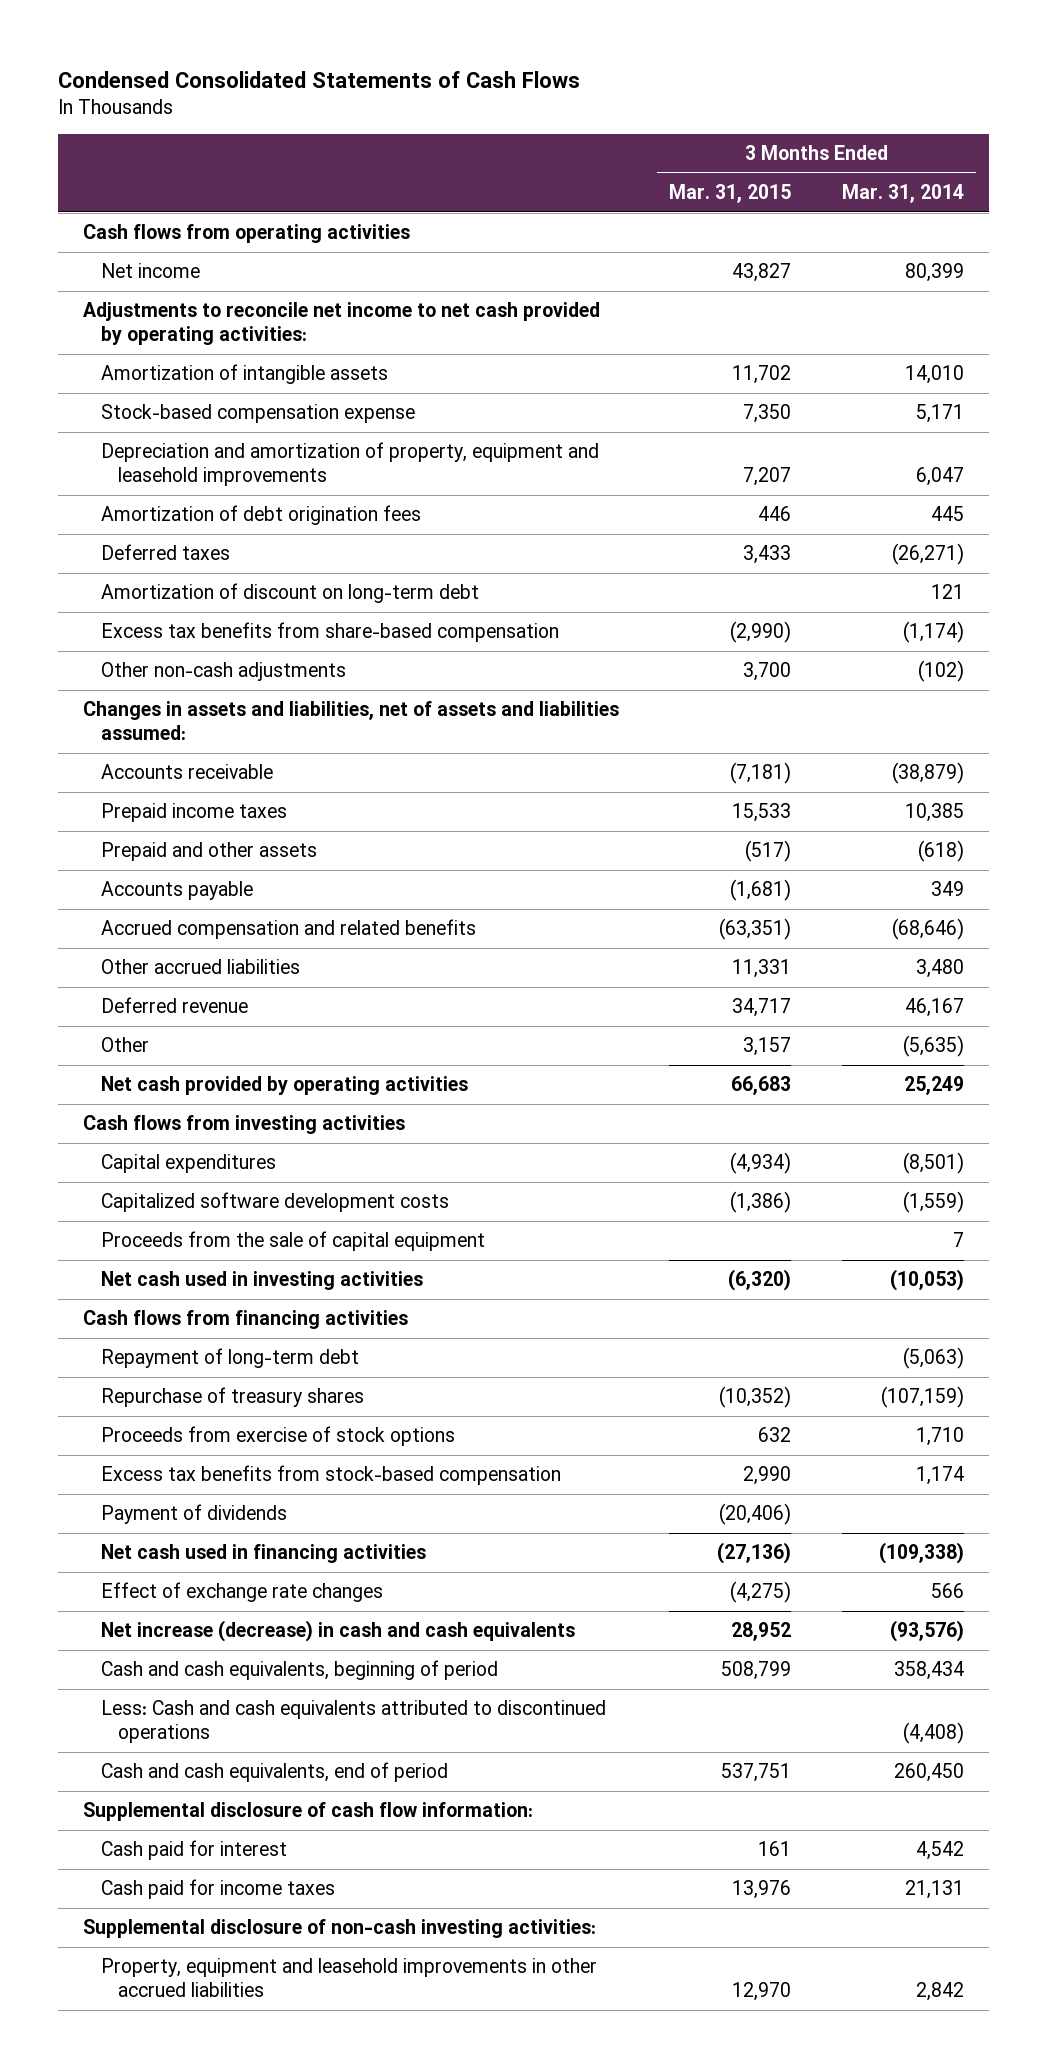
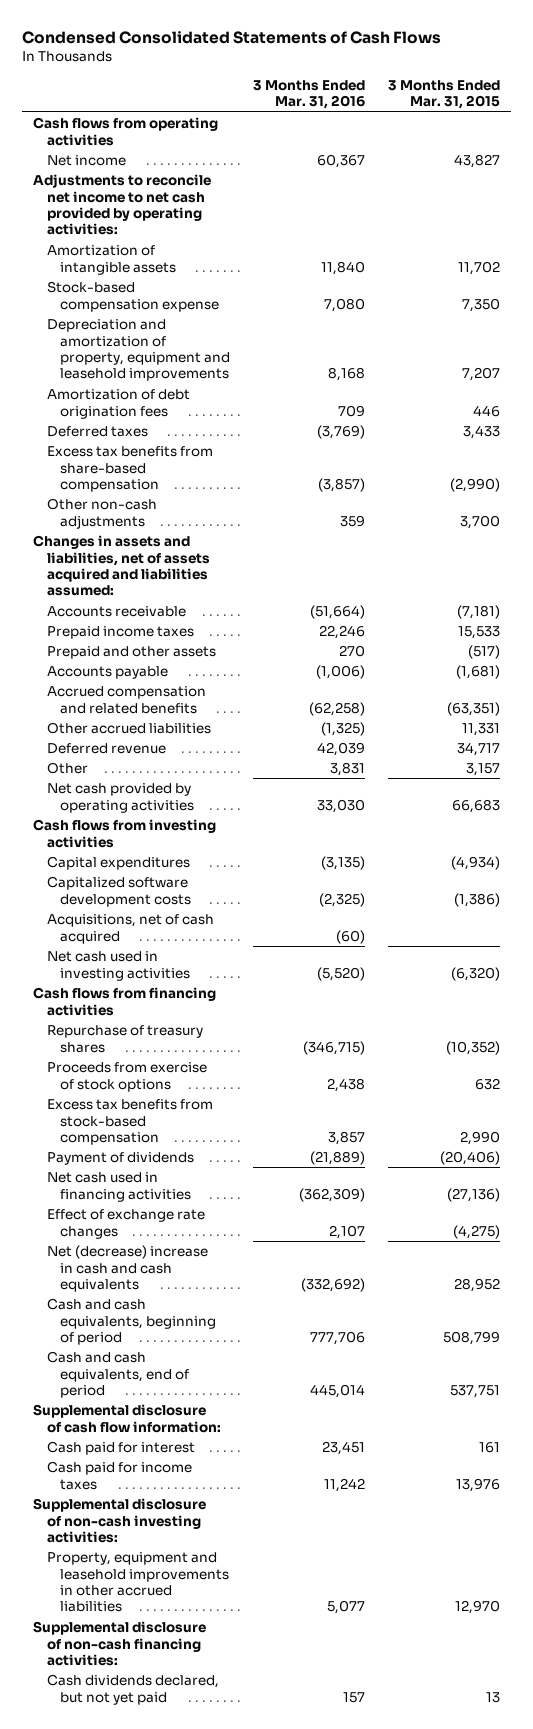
[841,184,964,204] Mar. 31, 2014 -> none
none -> [252,80,365,110] 3 Months Ended Mar. 31, 2016
[100,583,479,604] Amortization of discount on long-term debt -> none
[83,701,620,741] Changes in assets and liabilities, net of assets and liabilities assumed: -> [33,535,210,597] Changes in assets and liabilities, net of assets acquired and liabilities assumed:
[100,1231,485,1252] Proceeds from the sale of capital equipment -> none
none -> [46,914,214,944] Acquisitions, net of cash acquired
[100,1348,359,1369] Repayment of long-term debt -> none
[100,1620,575,1643] Net increase (decrease) in cash and cash equivalents -> [46,1245,208,1292] Net (decrease) increase in cash and cash equivalents
[100,1700,606,1744] Less: Cash and cash equivalents attributed to discontinued operations -> none
none -> [33,1621,207,1666] Supplemental disclosure of non-cash financing activities:
none -> [46,1674,219,1705] Cash dividends declared, but not yet paid

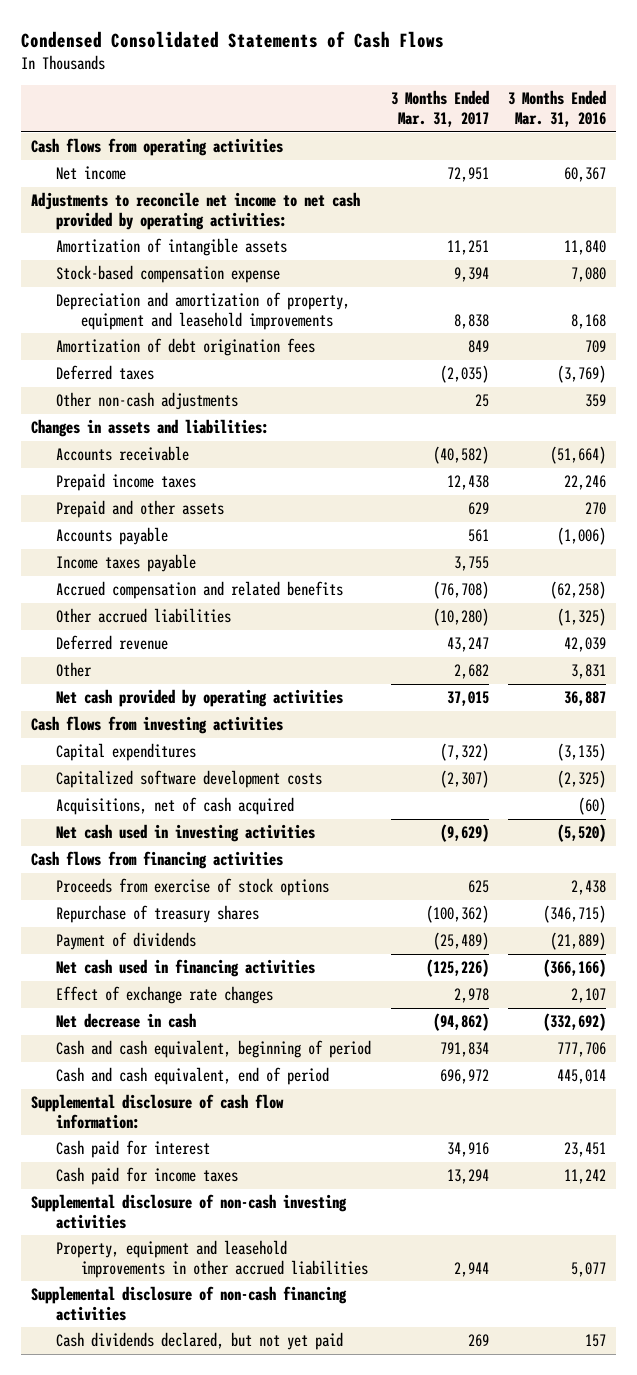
[387,80,500,110] 3 Months Ended Mar. 31, 2015 -> none
none -> [390,90,489,127] 3 Months Ended Mar. 31, 2017
[46,446,213,492] Excess tax benefits from share-based compensation -> none
[33,535,210,597] Changes in assets and liabilities, net of assets acquired and liabilities assumed: -> [30,419,269,438] Changes in assets and liabilities:
none -> [56,554,197,573] Income taxes payable
[316,798,365,813] 33,030 -> [564,691,607,707] 36,887
[46,1099,213,1145] Excess tax benefits from stock-based compensation -> none
[46,1025,203,1053] Repurchase of treasury shares -> [56,905,260,924] Repurchase of treasury shares
[298,1187,365,1202] (362,309) -> [543,959,607,978] (366,166)
[46,1245,208,1292] Net (decrease) increase in cash and cash equivalents -> [56,1013,197,1029] Net decrease in cash
[46,1298,216,1345] Cash and cash equivalents, beginning of period -> [56,1040,372,1059] Cash and cash equivalent, beginning of period
[46,1351,189,1398] Cash and cash equivalents, end of period -> [56,1067,330,1086] Cash and cash equivalent, end of period
[33,1498,207,1543] Supplemental disclosure of non-cash investing activities: -> [30,1194,347,1229] Supplemental disclosure of non-cash investing activities
[33,1621,207,1666] Supplemental disclosure of non-cash financing activities: -> [30,1286,347,1321] Supplemental disclosure of non-cash financing activities

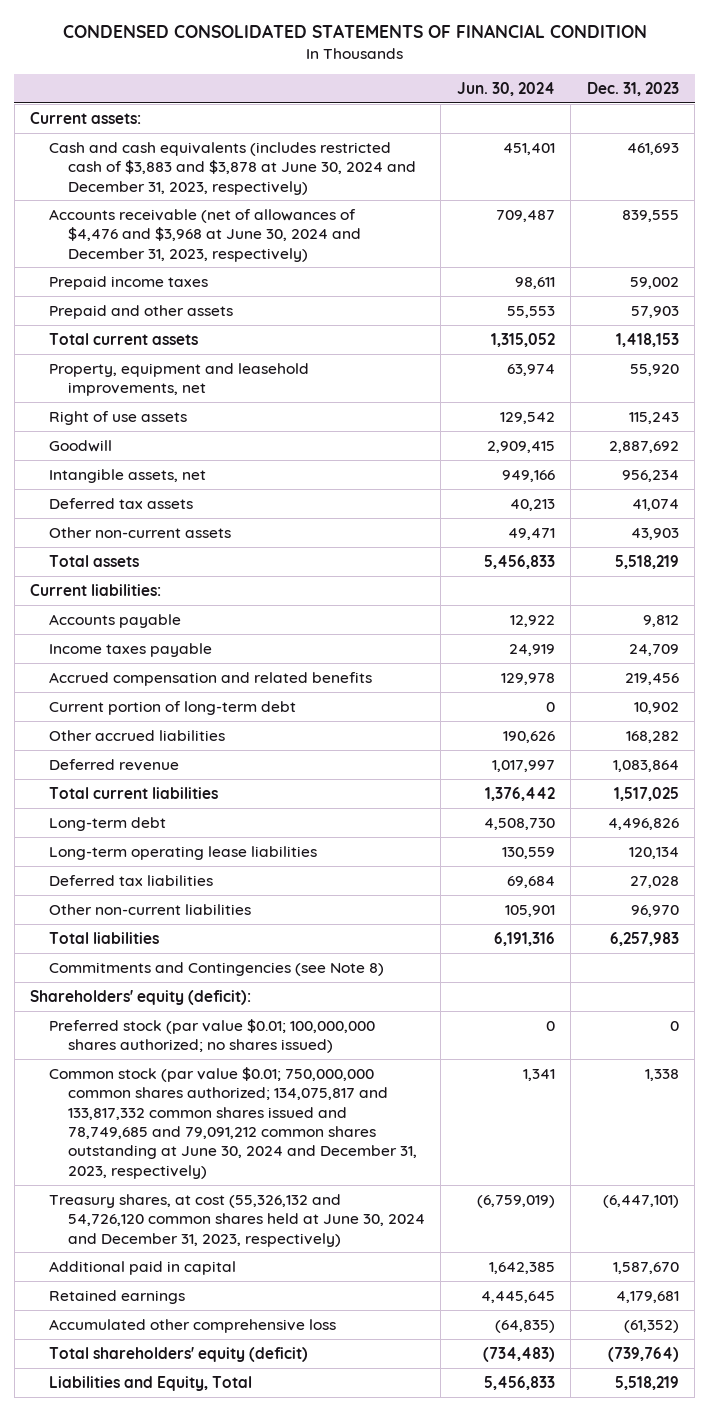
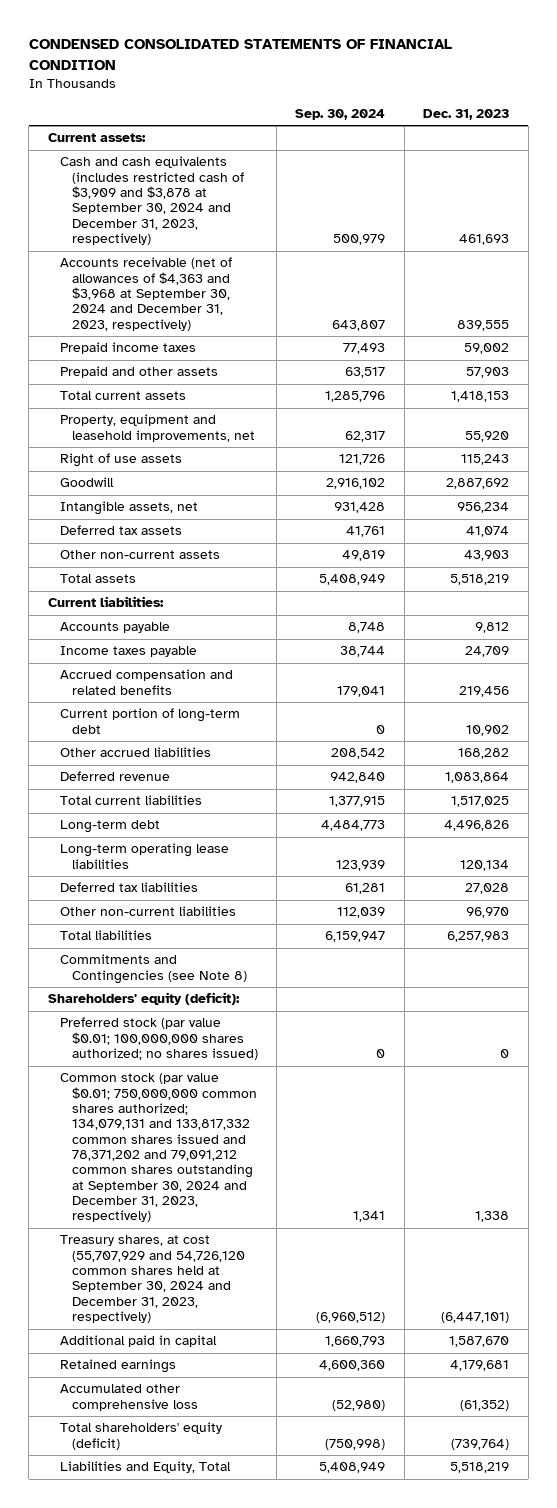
[456,81,555,96] Jun. 30, 2024 -> none
none -> [295,108,386,120] Sep. 30, 2024
[49,141,416,195] Cash and cash equivalents (includes restricted cash of $3,883 and $3,878 at June 30, 2024 and December 31, 2023, respectively) -> [59,156,244,246] Cash and cash equivalents (includes restricted cash of $3,909 and $3,878 at September 30, 2024 and December 31, 2023, respectively)
[49,208,361,262] Accounts receivable (net of allowances of $4,476 and $3,968 at June 30, 2024 and December 31, 2023, respectively) -> [59,257,232,331] Accounts receivable (net of allowances of $4,363 and $3,968 at September 30, 2024 and December 31, 2023, respectively)
[49,1066,417,1179] Common stock (par value $0.01; 750,000,000 common shares authorized; 134,075,817 and 133,817,332 common shares issued and 78,749,685 and 79,091,212 common shares outstanding at June 30, 2024 and December 31, 2023, respectively) -> [59,1073,257,1223] Common stock (par value $0.01; 750,000,000 common shares authorized; 134,079,131 and 133,817,332 common shares issued and 78,371,202 and 79,091,212 common shares outstanding at September 30, 2024 and December 31, 2023, respectively)
[49,1193,425,1247] Treasury shares, at cost (55,326,132 and 54,726,120 common shares held at June 30, 2024 and December 31, 2023, respectively) -> [59,1235,245,1324] Treasury shares, at cost (55,707,929 and 54,726,120 common shares held at September 30, 2024 and December 31, 2023, respectively)

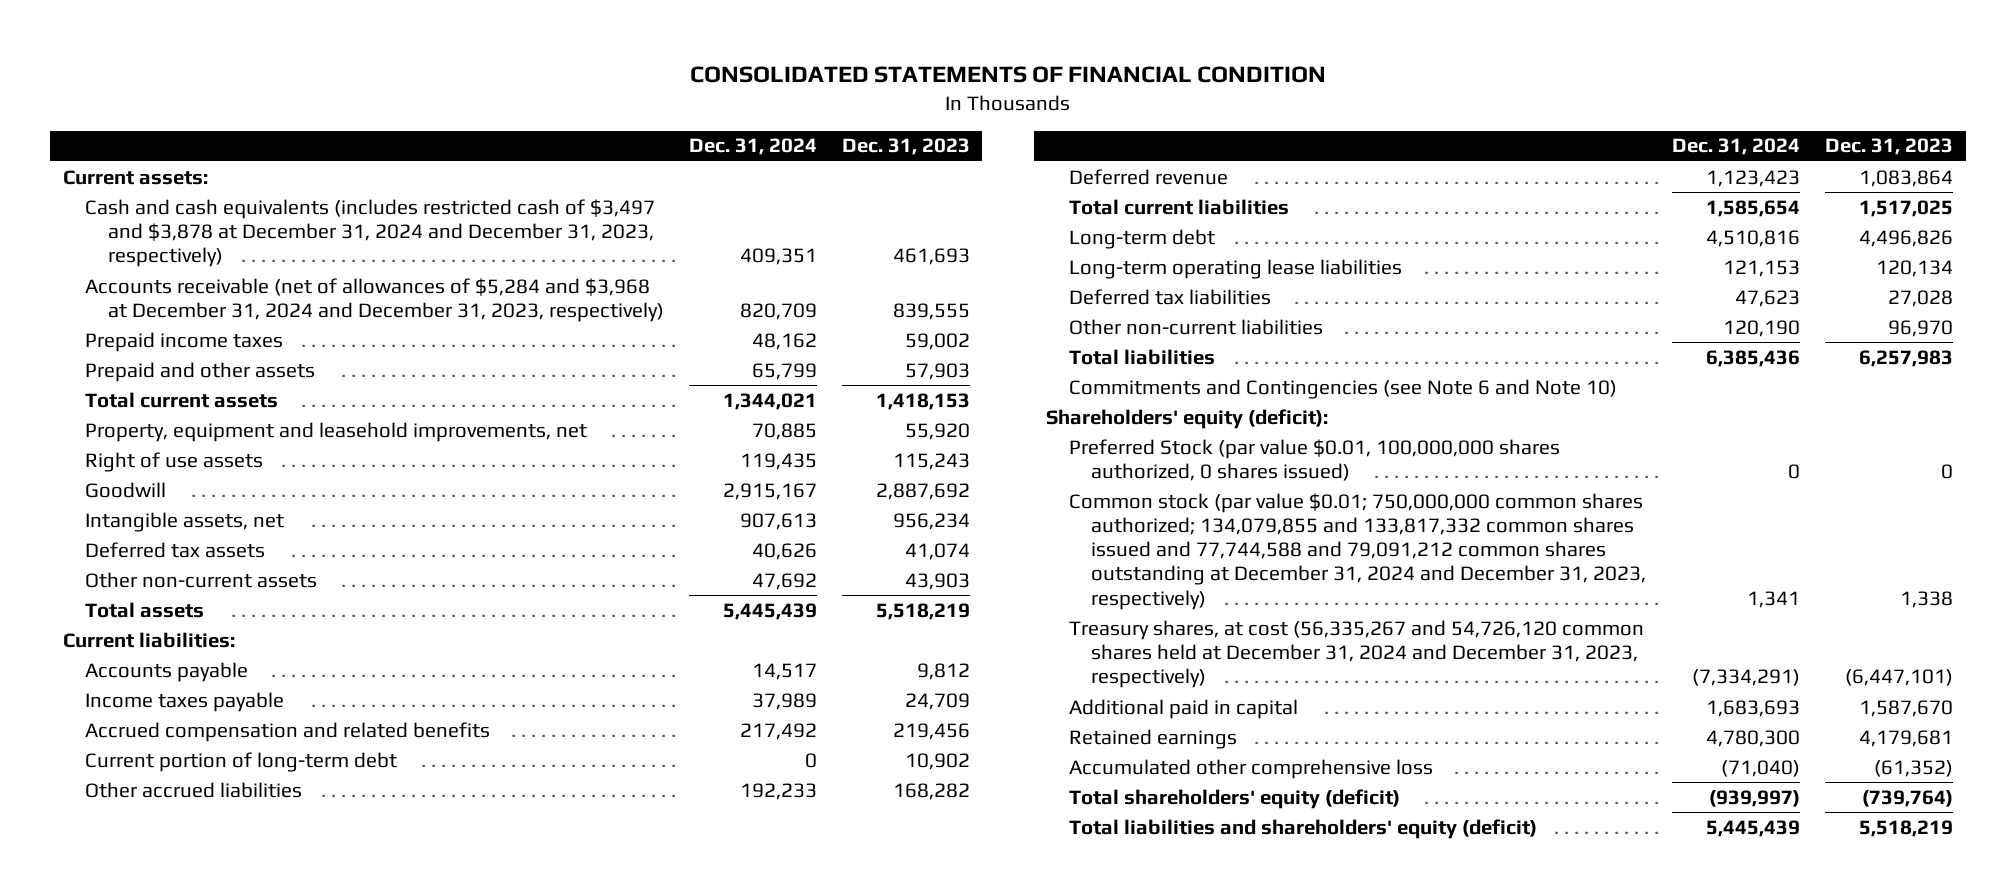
[28,39,452,70] CONDENSED CONSOLIDATED STATEMENTS OF FINANCIAL CONDITION -> [690,66,1327,84] CONSOLIDATED STATEMENTS OF FINANCIAL CONDITION
[295,108,386,120] Sep. 30, 2024 -> none
none -> [688,138,817,156] Dec. 31, 2024
[59,156,244,246] Cash and cash equivalents (includes restricted cash of $3,909 and $3,878 at September 30, 2024 and December 31, 2023, respectively) -> [85,198,656,268] Cash and cash equivalents (includes restricted cash of $3,497 and $3,878 at December 31, 2024 and December 31, 2023, respectively)
[59,257,232,331] Accounts receivable (net of allowances of $4,363 and $3,968 at September 30, 2024 and December 31, 2023, respectively) -> [85,277,664,322] Accounts receivable (net of allowances of $5,284 and $3,968 at December 31, 2024 and December 31, 2023, respectively)
[59,954,247,984] Commitments and Contingencies (see Note 8) -> [1068,378,1617,399] Commitments and Contingencies (see Note 6 and Note 10)
[59,1017,258,1061] Preferred stock (par value $0.01; 100,000,000 shares authorized; no shares issued) -> [1068,438,1560,481] Preferred Stock (par value $0.01, 100,000,000 shares authorized, 0 shares issued)
[59,1073,257,1223] Common stock (par value $0.01; 750,000,000 common shares authorized; 134,079,131 and 133,817,332 common shares issued and 78,371,202 and 79,091,212 common shares outstanding at September 30, 2024 and December 31, 2023, respectively) -> [1068,492,1646,610] Common stock (par value $0.01; 750,000,000 common shares authorized; 134,079,855 and 133,817,332 common shares issued and 77,744,588 and 79,091,212 common shares outstanding at December 31, 2024 and December 31, 2023, respectively)
[59,1235,245,1324] Treasury shares, at cost (55,707,929 and 54,726,120 common shares held at September 30, 2024 and December 31, 2023, respectively) -> [1068,619,1644,689] Treasury shares, at cost (56,335,267 and 54,726,120 common shares held at December 31, 2024 and December 31, 2023, respectively)
[59,1461,231,1474] Liabilities and Equity, Total -> [1068,818,1537,839] Total liabilities and shareholders' equity (deficit)

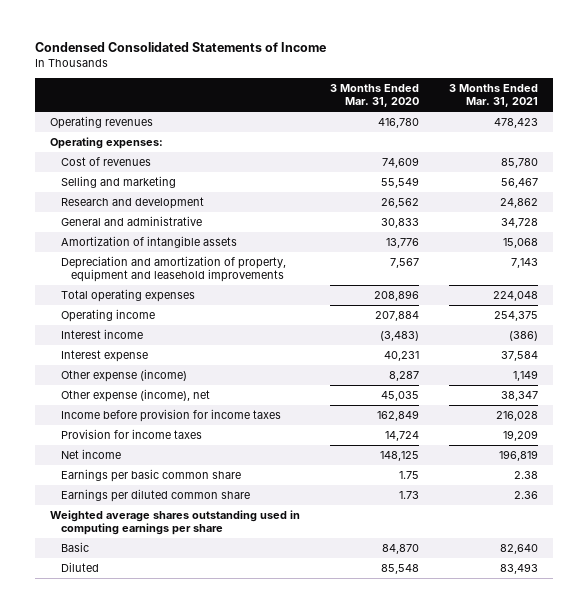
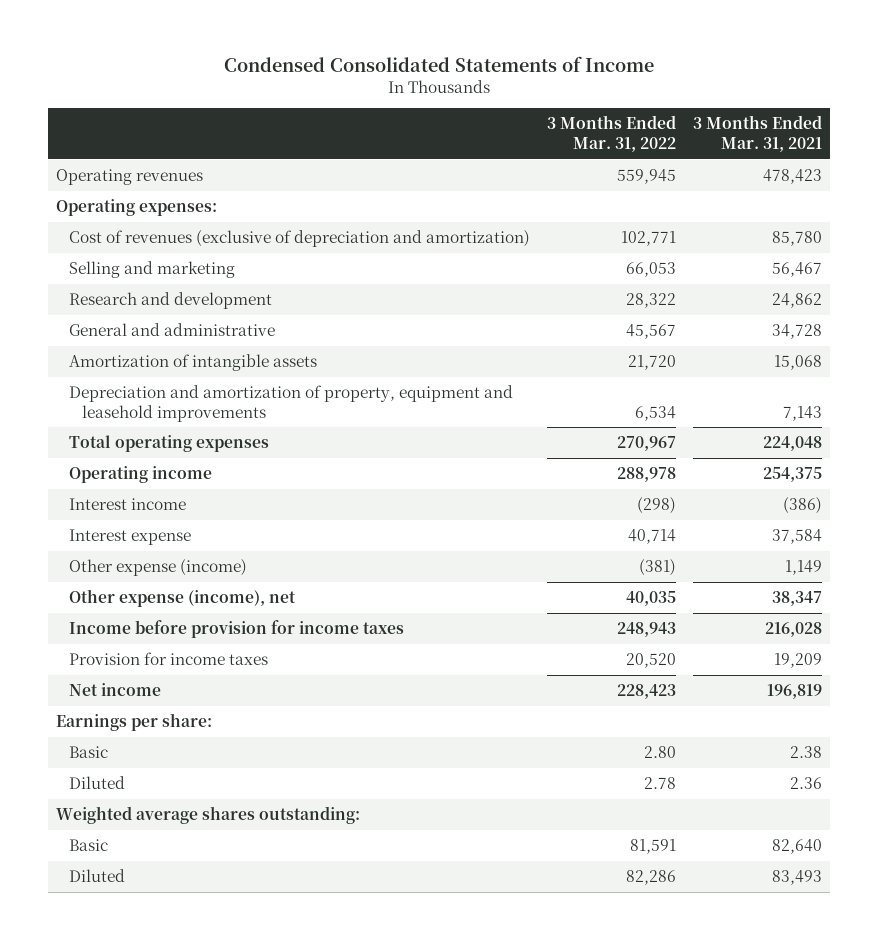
[330,84,420,108] 3 Months Ended Mar. 31, 2020 -> none
none -> [546,115,676,152] 3 Months Ended Mar. 31, 2022
[60,156,151,166] Cost of revenues -> [69,230,531,248] Cost of revenues (exclusive of depreciation and amortization)
none -> [56,713,213,732] Earnings per share:
[60,468,241,482] Earnings per basic common share -> [69,746,109,759] Basic
[60,488,250,502] Earnings per diluted common share -> [69,776,126,790] Diluted
[50,509,301,535] Weighted average shares outstanding used in computing earnings per share -> [56,806,361,825] Weighted average shares outstanding:

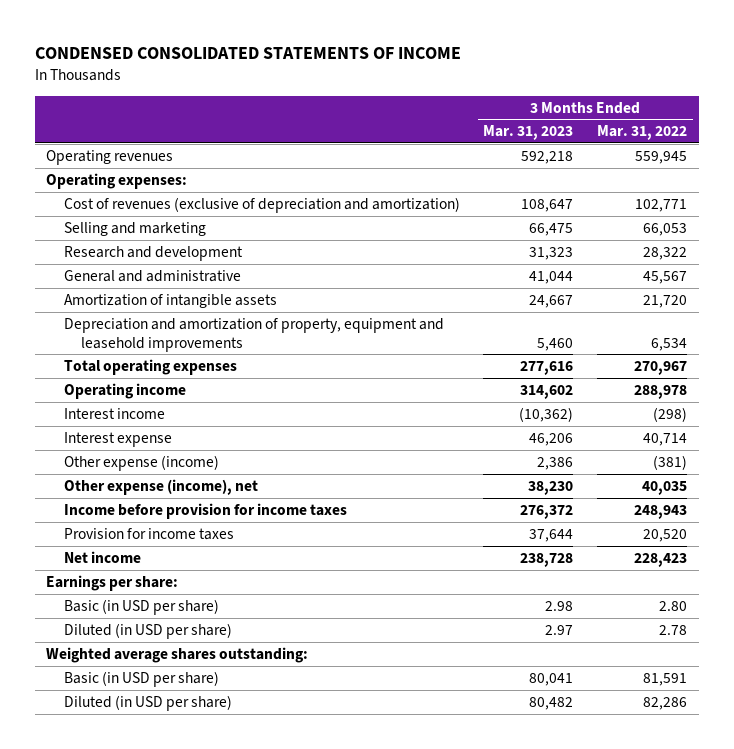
[223,55,654,72] Condensed Consolidated Statements of Income -> [34,46,461,59] CONDENSED CONSOLIDATED STATEMENTS OF INCOME
[692,115,822,152] 3 Months Ended Mar. 31, 2021 -> none
none -> [483,125,574,141] Mar. 31, 2023
[69,746,109,759] Basic -> [63,598,219,615] Basic (in USD per share)
[69,776,126,790] Diluted -> [63,622,232,639] Diluted (in USD per share)
[69,839,109,852] Basic -> [63,670,219,687] Basic (in USD per share)
[69,869,126,883] Diluted -> [63,694,232,711] Diluted (in USD per share)

